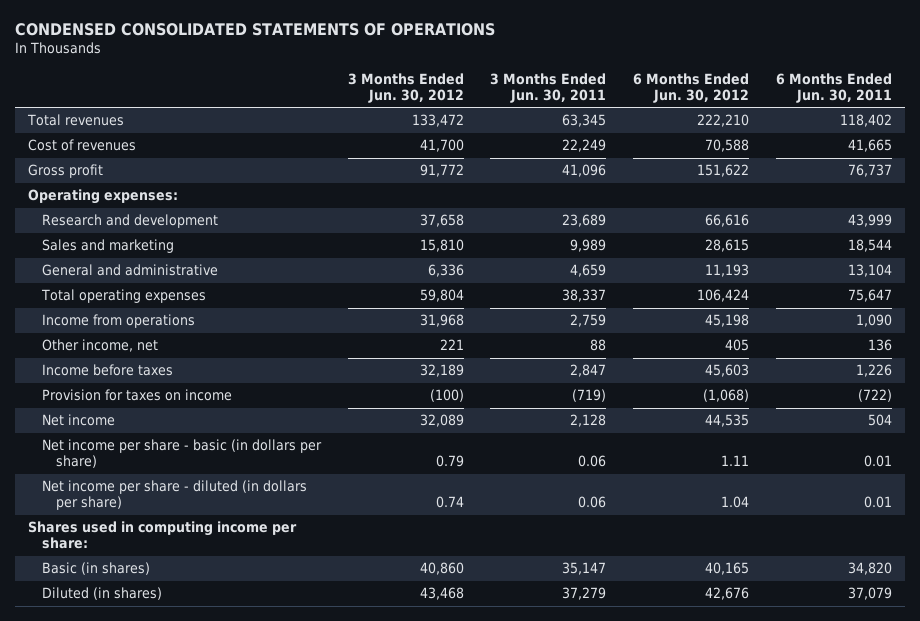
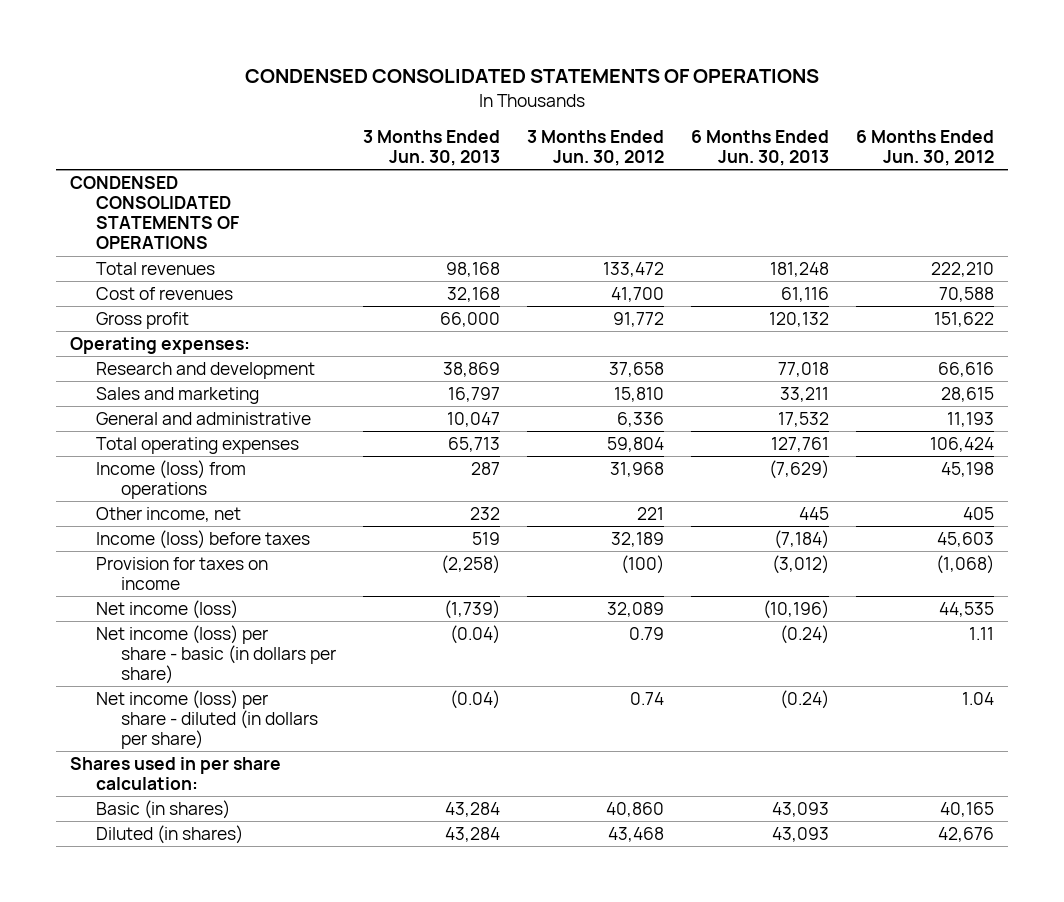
[490,72,607,103] 3 Months Ended Jun. 30, 2011 -> none
[775,72,892,103] 6 Months Ended Jun. 30, 2011 -> none
none -> [363,129,501,167] 3 Months Ended Jun. 30, 2013
none -> [691,129,830,167] 6 Months Ended Jun. 30, 2013
none -> [69,175,239,250] CONDENSED CONSOLIDATED STATEMENTS OF OPERATIONS
[41,314,195,329] Income from operations -> [95,459,246,499] Income (loss) from operations
[41,364,173,377] Income before taxes -> [95,529,310,549] Income (loss) before taxes
[41,414,115,427] Net income -> [95,599,238,619] Net income (loss)
[41,439,322,469] Net income per share - basic (in dollars per share) -> [95,624,337,685] Net income (loss) per share - basic (in dollars per share)
[41,480,307,511] Net income per share - diluted (in dollars per share) -> [95,689,319,750] Net income (loss) per share - diluted (in dollars per share)
[28,521,298,550] Shares used in computing income per share: -> [69,756,281,790] Shares used in per share calculation:

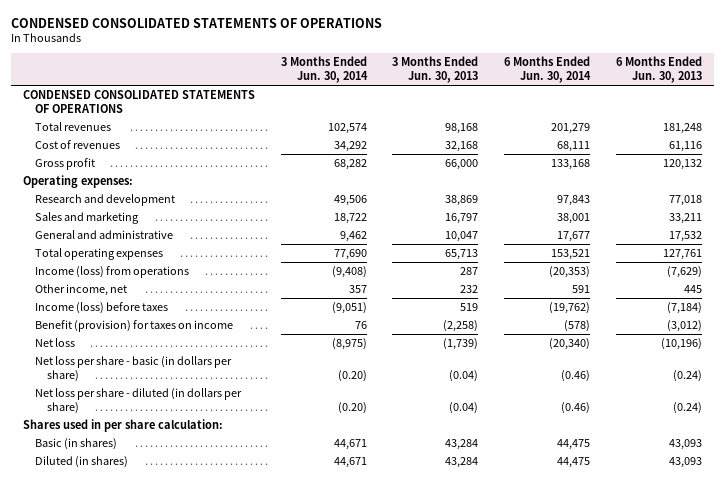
[527,129,665,167] 3 Months Ended Jun. 30, 2012 -> none
[856,129,995,167] 6 Months Ended Jun. 30, 2012 -> none
none -> [280,56,368,84] 3 Months Ended Jun. 30, 2014
none -> [503,56,591,84] 6 Months Ended Jun. 30, 2014
[95,556,268,590] Provision for taxes on income -> [35,319,234,332] Benefit (provision) for taxes on income
[95,599,238,619] Net income (loss) -> [35,337,76,347] Net loss
[95,624,337,685] Net income (loss) per share - basic (in dollars per share) -> [35,355,233,382] Net loss per share - basic (in dollars per share)
[95,689,319,750] Net income (loss) per share - diluted (in dollars per share) -> [35,387,243,414] Net loss per share - diluted (in dollars per share)

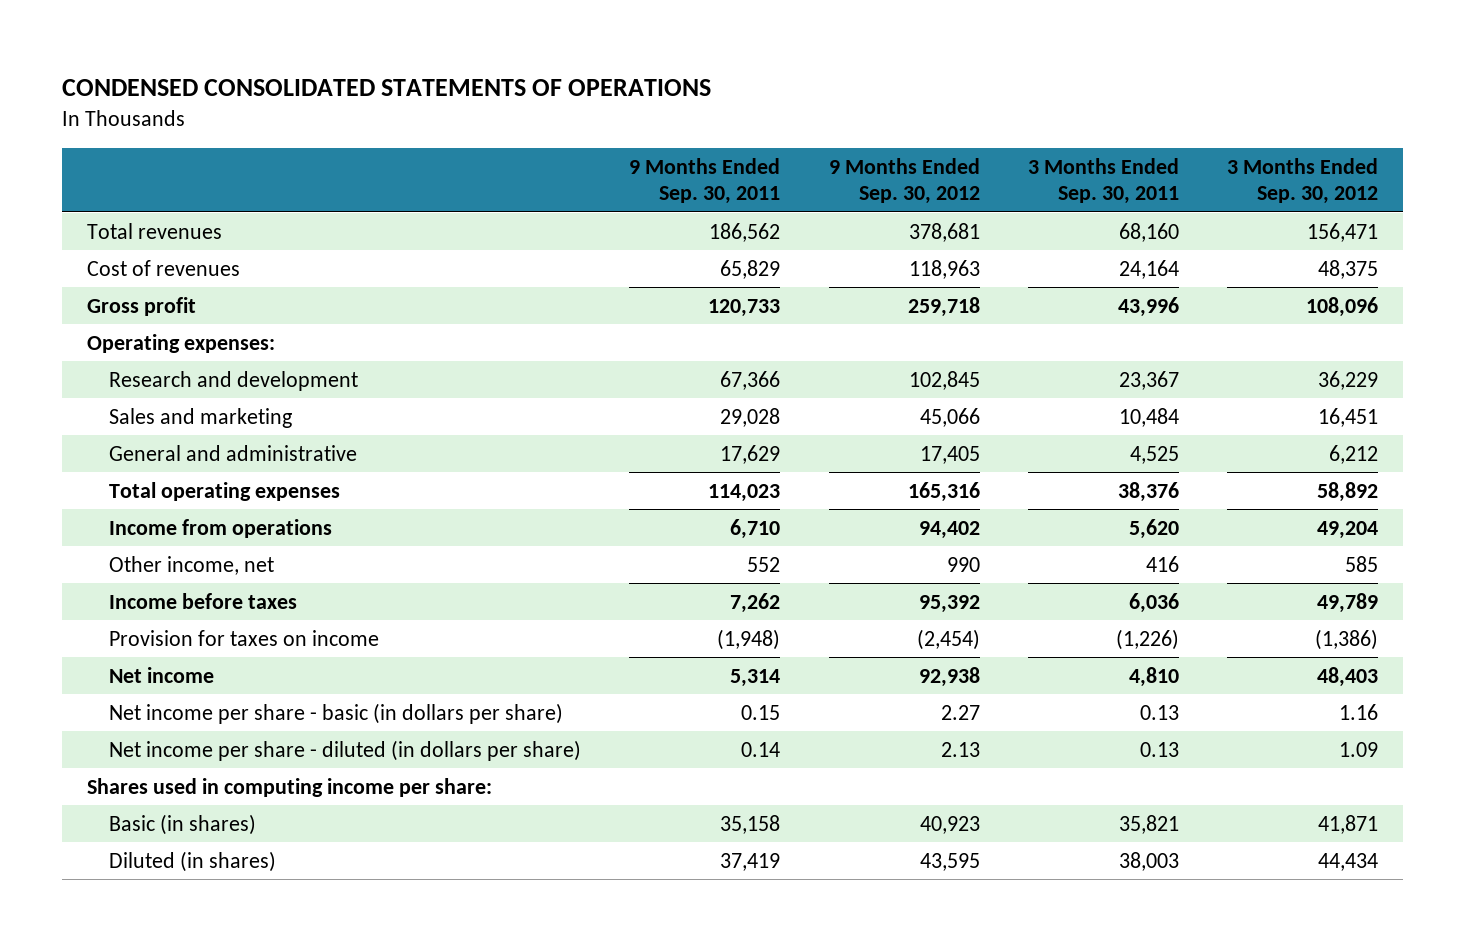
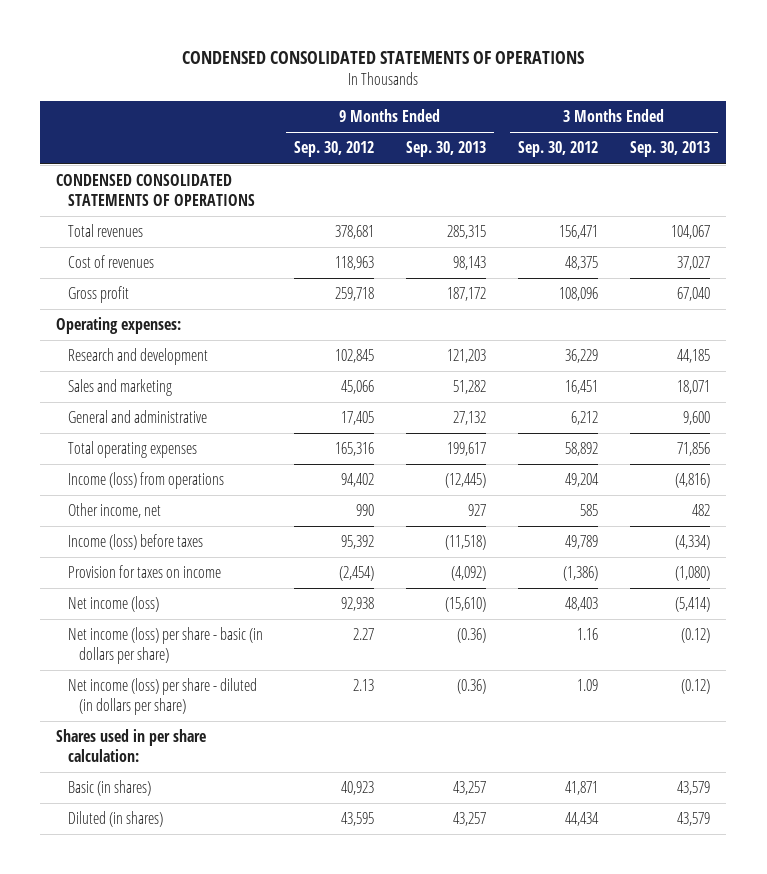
[629,157,781,205] 9 Months Ended Sep. 30, 2011 -> none
[1028,157,1180,205] 3 Months Ended Sep. 30, 2011 -> none
none -> [406,141,487,158] Sep. 30, 2013
none -> [630,141,711,158] Sep. 30, 2013
none -> [56,174,255,207] CONDENSED CONSOLIDATED STATEMENTS OF OPERATIONS
[108,518,332,538] Income from operations -> [67,472,224,490] Income (loss) from operations
[108,592,297,609] Income before taxes -> [67,534,203,551] Income (loss) before taxes
[108,666,214,683] Net income -> [67,596,159,613] Net income (loss)
[108,702,563,724] Net income per share - basic (in dollars per share) -> [67,627,263,665] Net income (loss) per share - basic (in dollars per share)
[108,739,581,761] Net income per share - diluted (in dollars per share) -> [67,678,257,716] Net income (loss) per share - diluted (in dollars per share)
[86,777,492,797] Shares used in computing income per share: -> [56,729,207,763] Shares used in per share calculation:

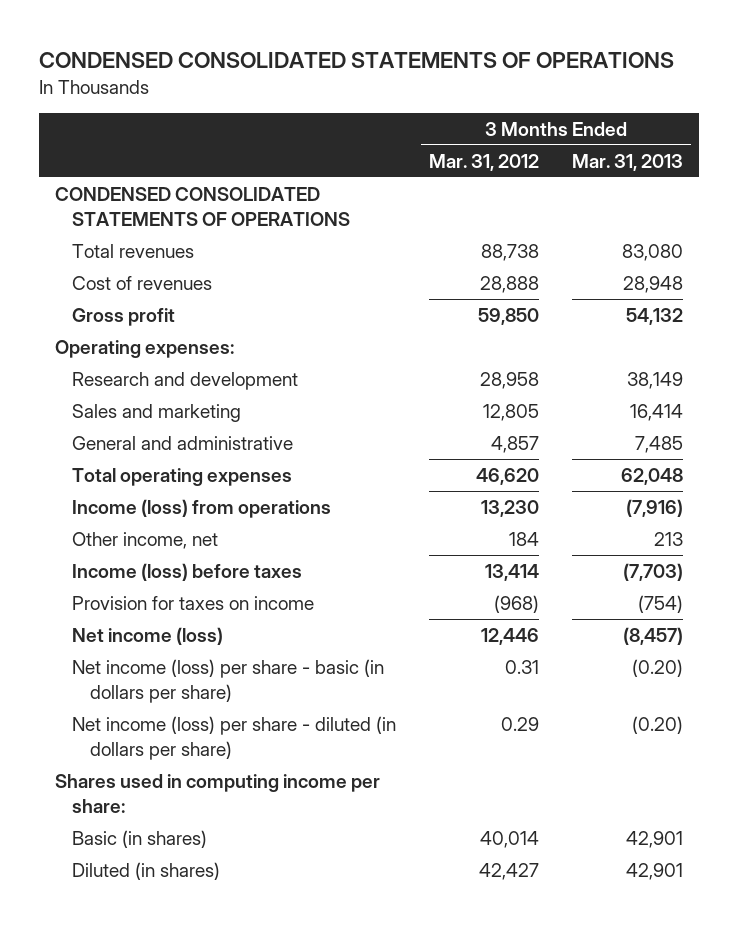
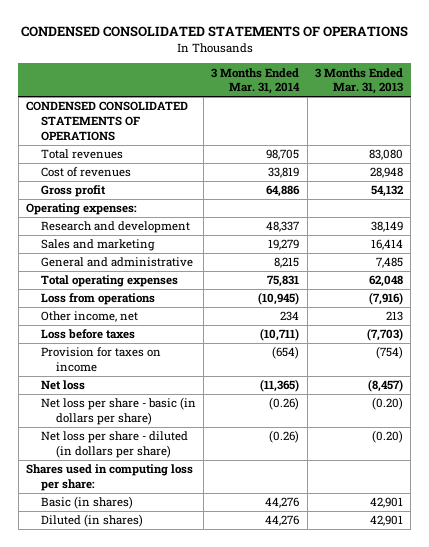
[429,153,540,171] Mar. 31, 2012 -> none
none -> [211,67,301,95] 3 Months Ended Mar. 31, 2014
[72,498,332,518] Income (loss) from operations -> [40,293,155,306] Loss from operations
[72,562,303,581] Income (loss) before taxes -> [40,329,135,340] Loss before taxes
[72,626,224,645] Net income (loss) -> [40,380,85,391] Net loss
[72,658,385,703] Net income (loss) per share - basic (in dollars per share) -> [40,397,196,426] Net loss per share - basic (in dollars per share)
[72,715,397,760] Net income (loss) per share - diluted (in dollars per share) -> [40,431,188,459] Net loss per share - diluted (in dollars per share)
[54,773,380,813] Shares used in computing income per share: -> [26,464,194,492] Shares used in computing loss per share:

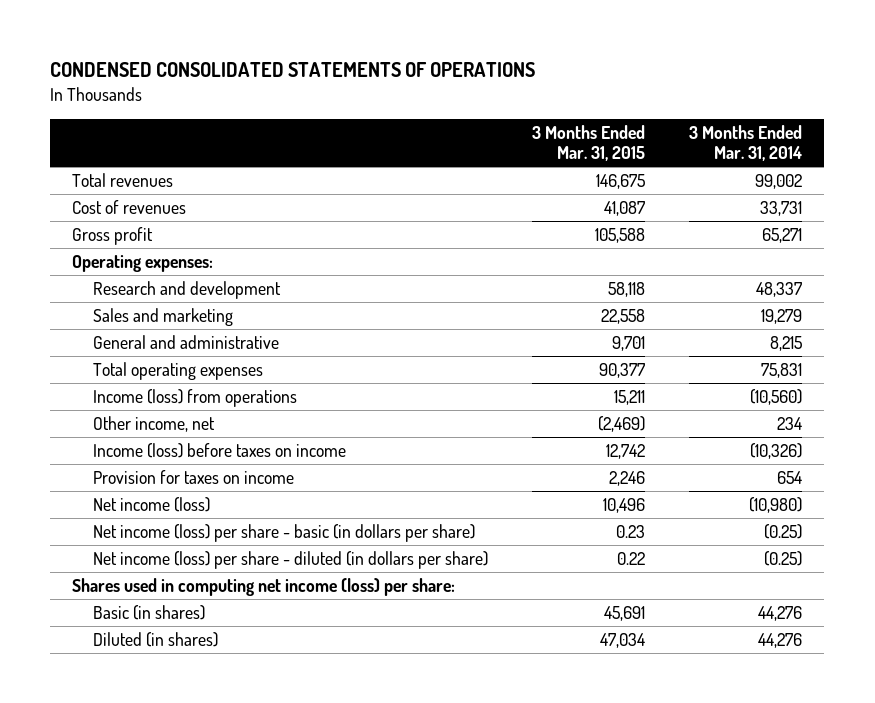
[315,67,404,95] 3 Months Ended Mar. 31, 2013 -> none
none -> [531,124,645,161] 3 Months Ended Mar. 31, 2015
[26,101,189,141] CONDENSED CONSOLIDATED STATEMENTS OF OPERATIONS -> none
[266,149,300,161] 98,705 -> [755,173,803,189] 99,002
[268,167,300,179] 33,819 -> [760,200,803,216] 33,731
[266,185,301,198] 64,886 -> [762,227,803,243] 65,271
[40,293,155,306] Loss from operations -> [92,388,297,407] Income (loss) from operations
[258,292,300,306] (10,945) -> [750,388,803,405] (10,560)
[40,329,135,340] Loss before taxes -> [92,442,346,458] Income (loss) before taxes on income
[260,328,300,342] (10,711) -> [750,442,803,459] (10,326)
[272,346,300,360] (654) -> [777,470,803,484] 654
[40,380,85,391] Net loss -> [92,496,210,512] Net income (loss)
[260,379,300,393] (11,365) -> [749,496,803,513] (10,980)
[40,397,196,426] Net loss per share - basic (in dollars per share) -> [92,523,475,542] Net income (loss) per share - basic (in dollars per share)
[269,397,300,411] (0.26) -> [764,523,803,539] (0.25)
[40,431,188,459] Net loss per share - diluted (in dollars per share) -> [92,550,488,569] Net income (loss) per share - diluted (in dollars per share)
[269,430,300,444] (0.26) -> [764,550,803,566] (0.25)
[26,464,194,492] Shares used in computing loss per share: -> [72,577,456,596] Shares used in computing net income (loss) per share:

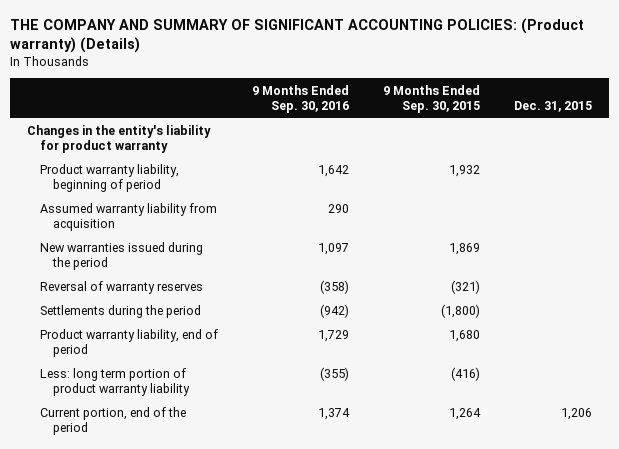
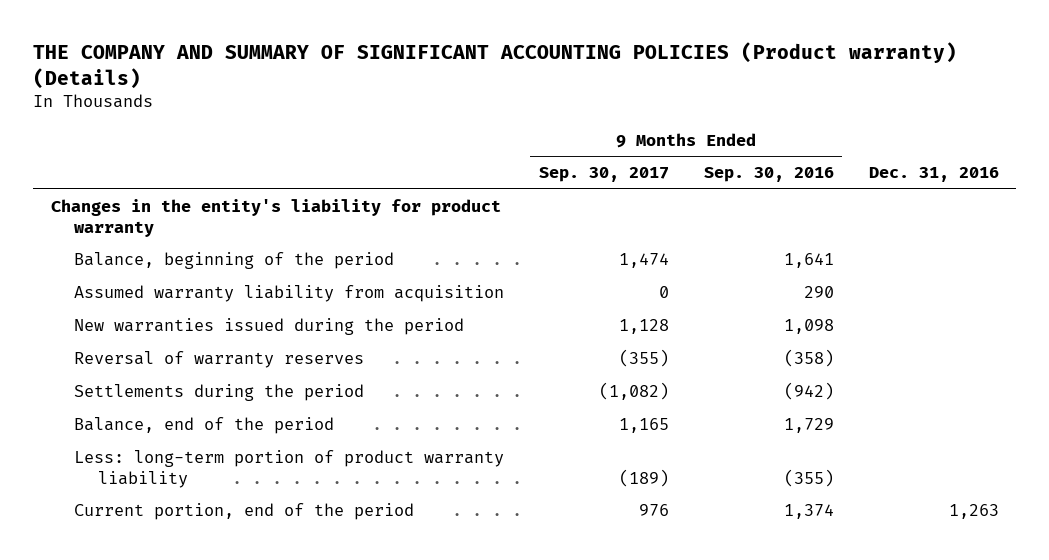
[10,17,585,53] THE COMPANY AND SUMMARY OF SIGNIFICANT ACCOUNTING POLICIES: (Product warranty) (Details) -> [33,41,958,89] THE COMPANY AND SUMMARY OF SIGNIFICANT ACCOUNTING POLICIES (Product warranty) (Details)
[382,84,480,113] 9 Months Ended Sep. 30, 2015 -> none
[513,100,592,112] Dec. 31, 2015 -> none
none -> [539,167,670,183] Sep. 30, 2017
none -> [868,167,999,183] Dec. 31, 2016
[39,163,179,192] Product warranty liability, beginning of period -> [74,252,395,270] Balance, beginning of the period
[317,164,349,177] 1,642 -> [783,253,834,269] 1,641
[317,242,349,255] 1,097 -> [783,319,834,335] 1,098
[39,328,218,357] Product warranty liability, end of period -> [74,417,335,435] Balance, end of the period
[39,367,190,396] Less: long term portion of product warranty liability -> [74,450,505,488] Less: long-term portion of product warranty liability

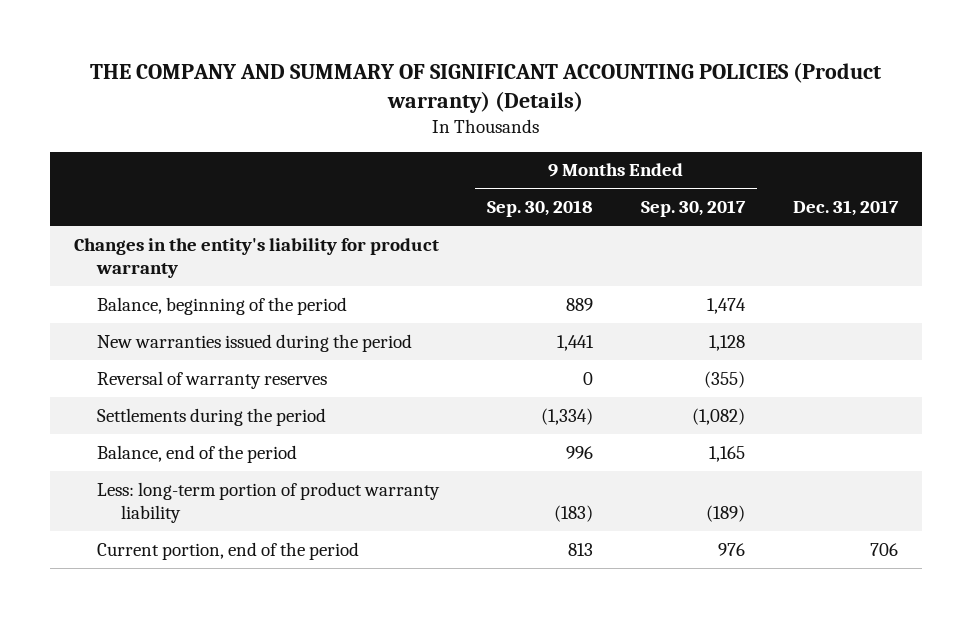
[703,167,834,183] Sep. 30, 2016 -> none
[868,167,999,183] Dec. 31, 2016 -> none
none -> [487,200,594,218] Sep. 30, 2018
none -> [792,200,899,217] Dec. 31, 2017
[74,285,505,303] Assumed warranty liability from acquisition -> none

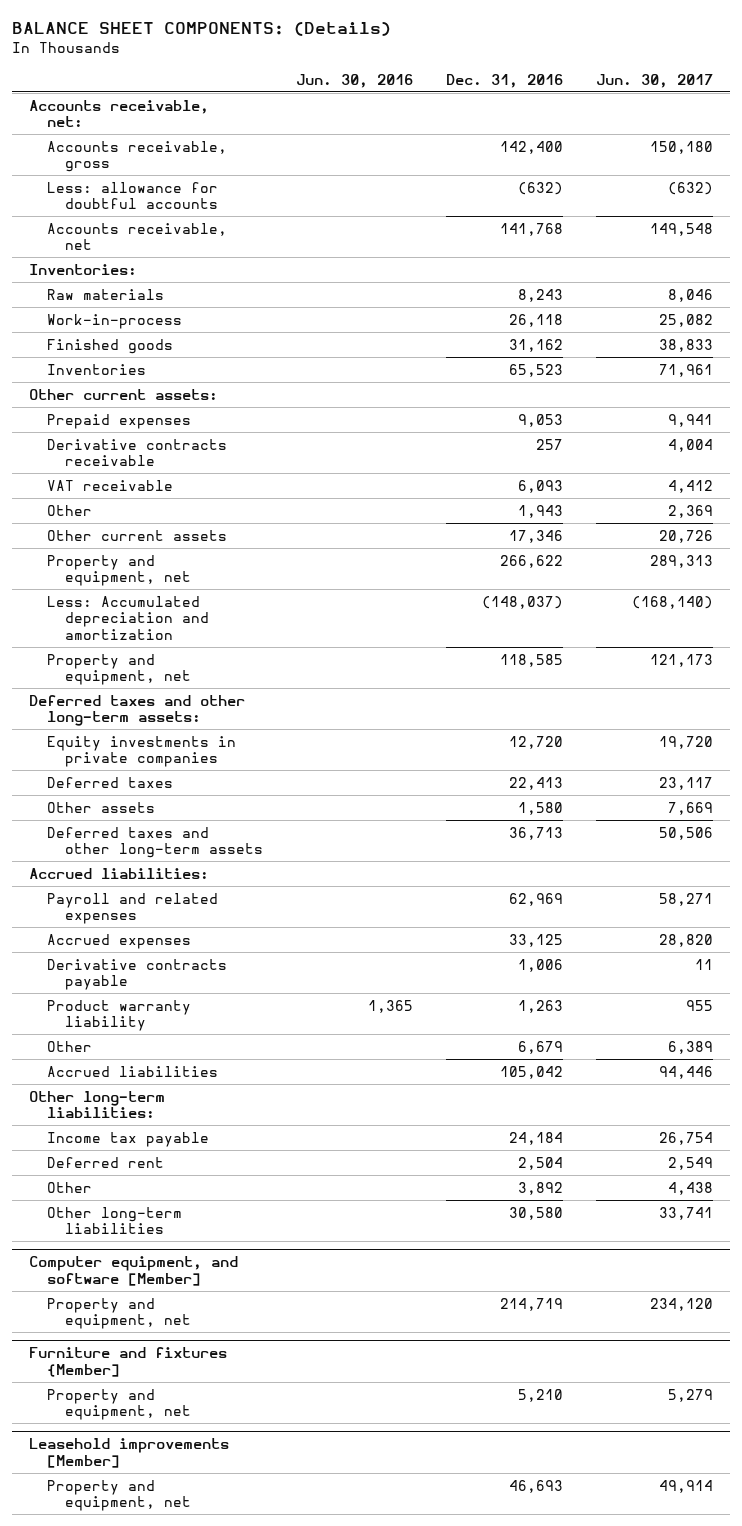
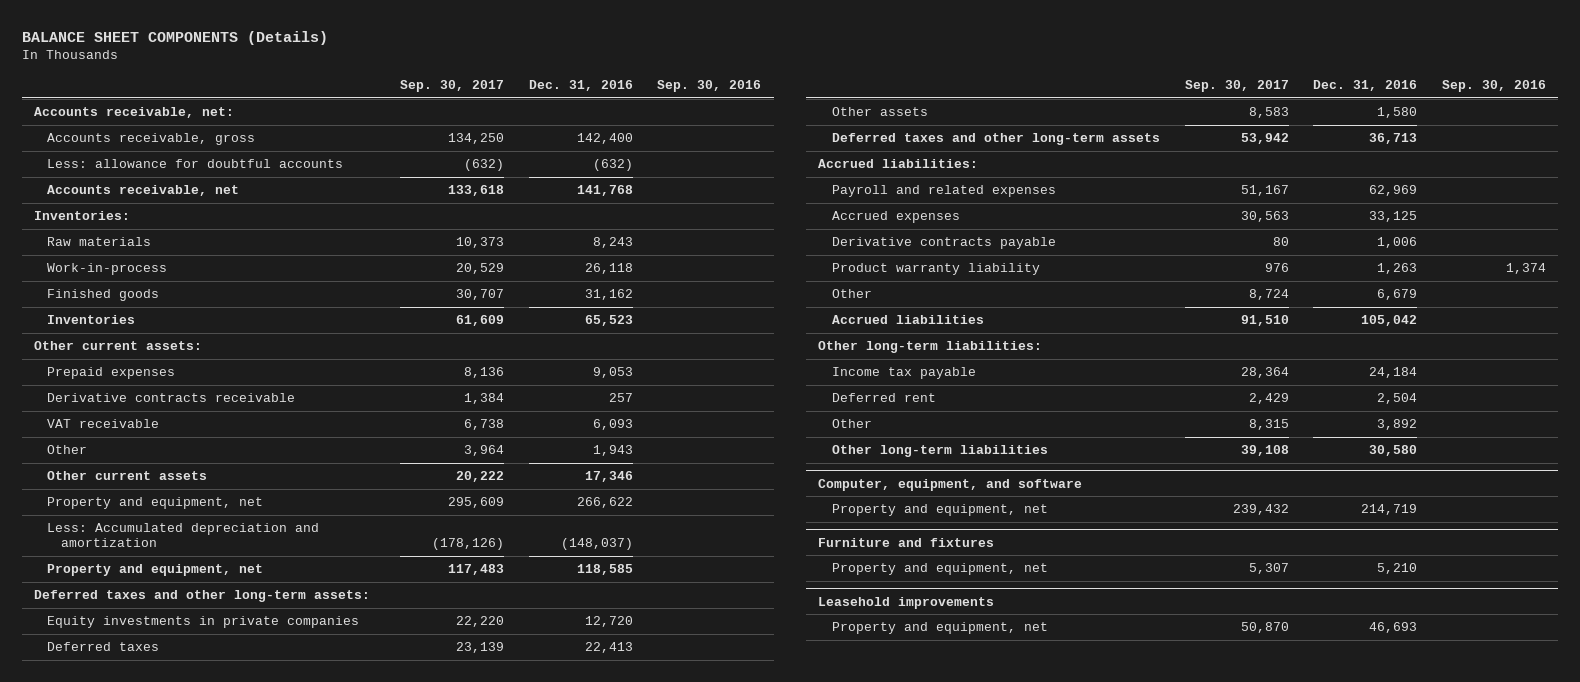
[12,22,392,37] BALANCE SHEET COMPONENTS: (Details) -> [21,30,328,45] BALANCE SHEET COMPONENTS (Details)
[296,73,414,88] Jun. 30, 2016 -> none
[596,73,714,88] Jun. 30, 2017 -> none
none -> [400,80,505,93] Sep. 30, 2017
none -> [657,80,762,93] Sep. 30, 2016
[28,1256,238,1286] Computer equipment, and software [Member] -> [818,478,1083,491] Computer, equipment, and software
[28,1347,227,1377] Furniture and fixtures {Member] -> [818,537,995,547] Furniture and fixtures
[28,1438,229,1468] Leasehold improvements [Member] -> [818,596,995,609] Leasehold improvements

